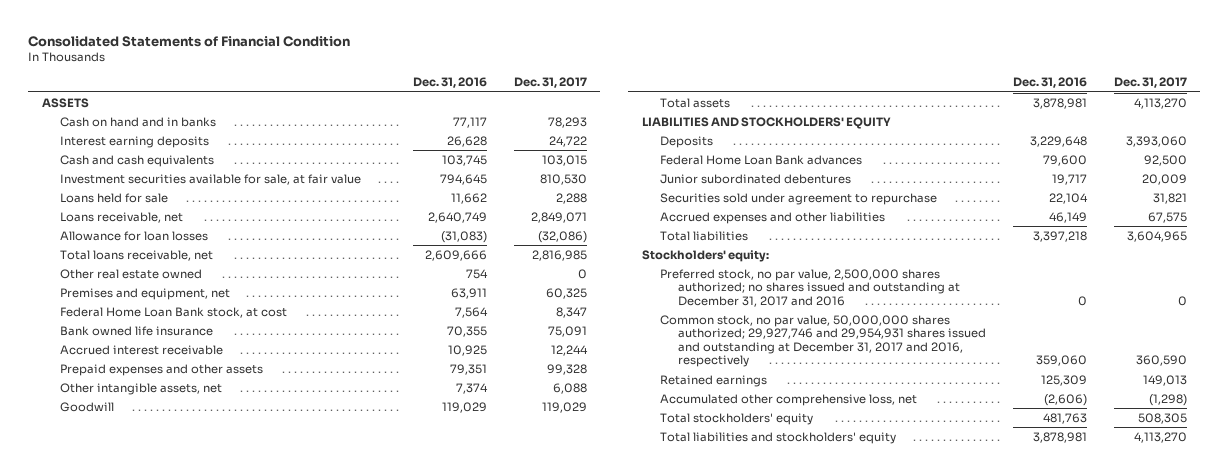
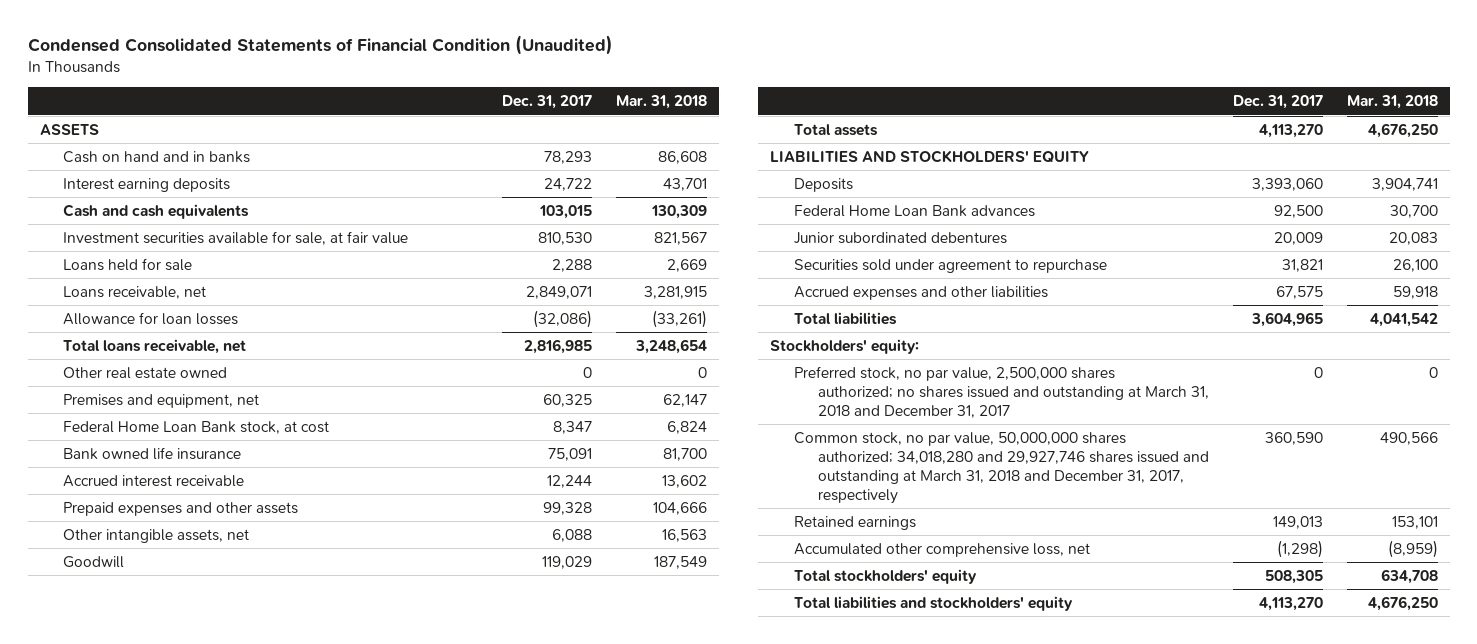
[28,35,351,47] Consolidated Statements of Financial Condition -> [27,35,613,56] Condensed Consolidated Statements of Financial Condition (Unaudited)
[412,77,487,89] Dec. 31, 2016 -> none
none -> [616,95,708,110] Mar. 31, 2018
[659,268,961,307] Preferred stock, no par value, 2,500,000 shares authorized; no shares issued and outstanding at December 31, 2017 and 2016 -> [793,365,1209,418] Preferred stock, no par value, 2,500,000 shares authorized; no shares issued and outstanding at March 31, 2018 and December 31, 2017
[659,314,987,368] Common stock, no par value, 50,000,000 shares authorized; 29,927,746 and 29,954,931 shares issued and outstanding at December 31, 2017 and 2016, respectively -> [793,431,1209,504] Common stock, no par value, 50,000,000 shares authorized; 34,018,280 and 29,927,746 shares issued and outstanding at March 31, 2018 and December 31, 2017, respectively

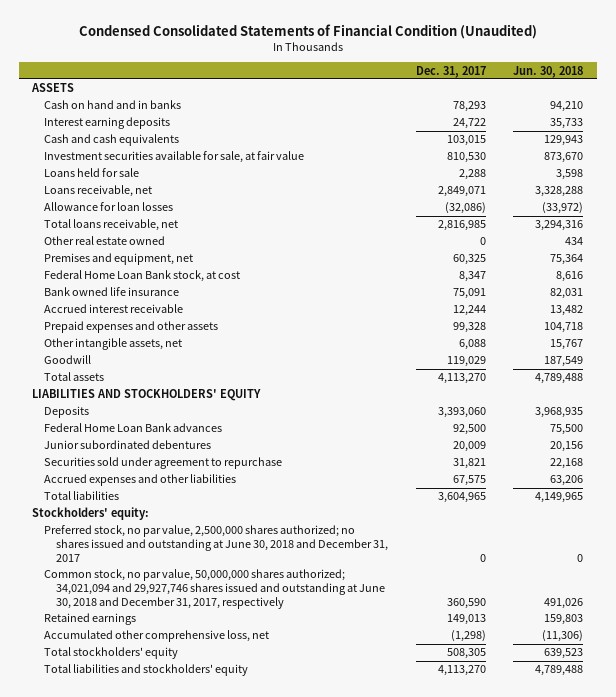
[616,95,708,110] Mar. 31, 2018 -> none
none -> [513,65,584,78] Jun. 30, 2018
[793,365,1209,418] Preferred stock, no par value, 2,500,000 shares authorized; no shares issued and outstanding at March 31, 2018 and December 31, 2017 -> [44,525,389,562] Preferred stock, no par value, 2,500,000 shares authorized; no shares issued and outstanding at June 30, 2018 and December 31, 2017
[793,431,1209,504] Common stock, no par value, 50,000,000 shares authorized; 34,018,280 and 29,927,746 shares issued and outstanding at March 31, 2018 and December 31, 2017, respectively -> [44,569,386,609] Common stock, no par value, 50,000,000 shares authorized; 34,021,094 and 29,927,746 shares issued and outstanding at June 30, 2018 and December 31, 2017, respectively

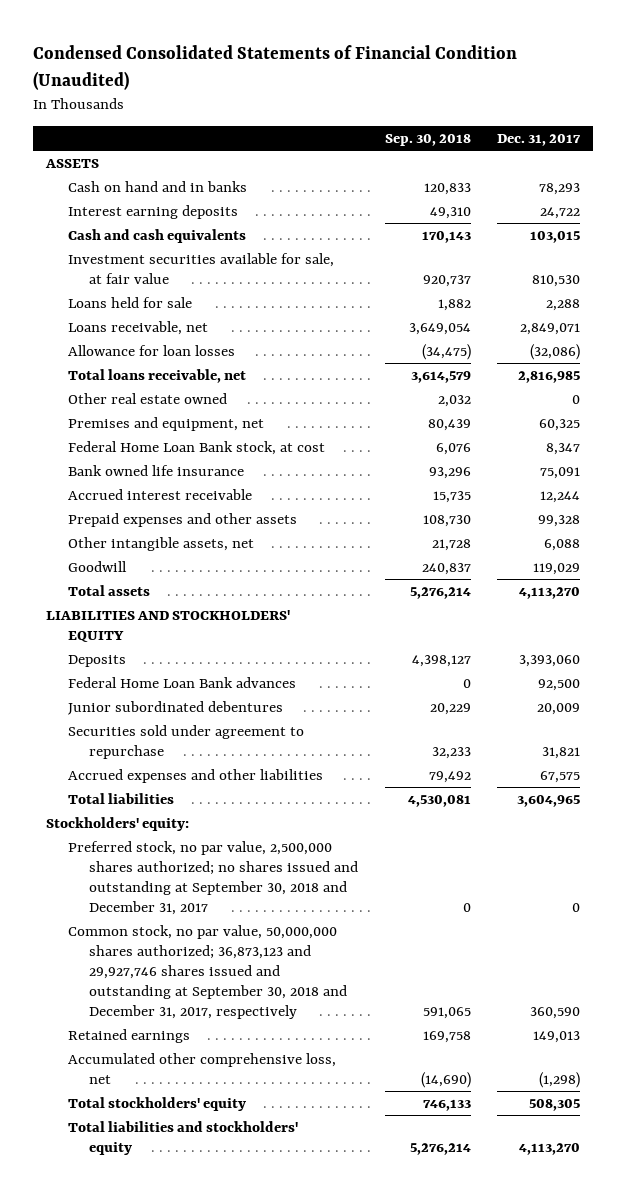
[513,65,584,78] Jun. 30, 2018 -> none
none -> [384,134,471,147] Sep. 30, 2018
[44,525,389,562] Preferred stock, no par value, 2,500,000 shares authorized; no shares issued and outstanding at June 30, 2018 and December 31, 2017 -> [67,840,359,915] Preferred stock, no par value, 2,500,000 shares authorized; no shares issued and outstanding at September 30, 2018 and December 31, 2017
[44,569,386,609] Common stock, no par value, 50,000,000 shares authorized; 34,021,094 and 29,927,746 shares issued and outstanding at June 30, 2018 and December 31, 2017, respectively -> [67,924,348,1019] Common stock, no par value, 50,000,000 shares authorized; 36,873,123 and 29,927,746 shares issued and outstanding at September 30, 2018 and December 31, 2017, respectively

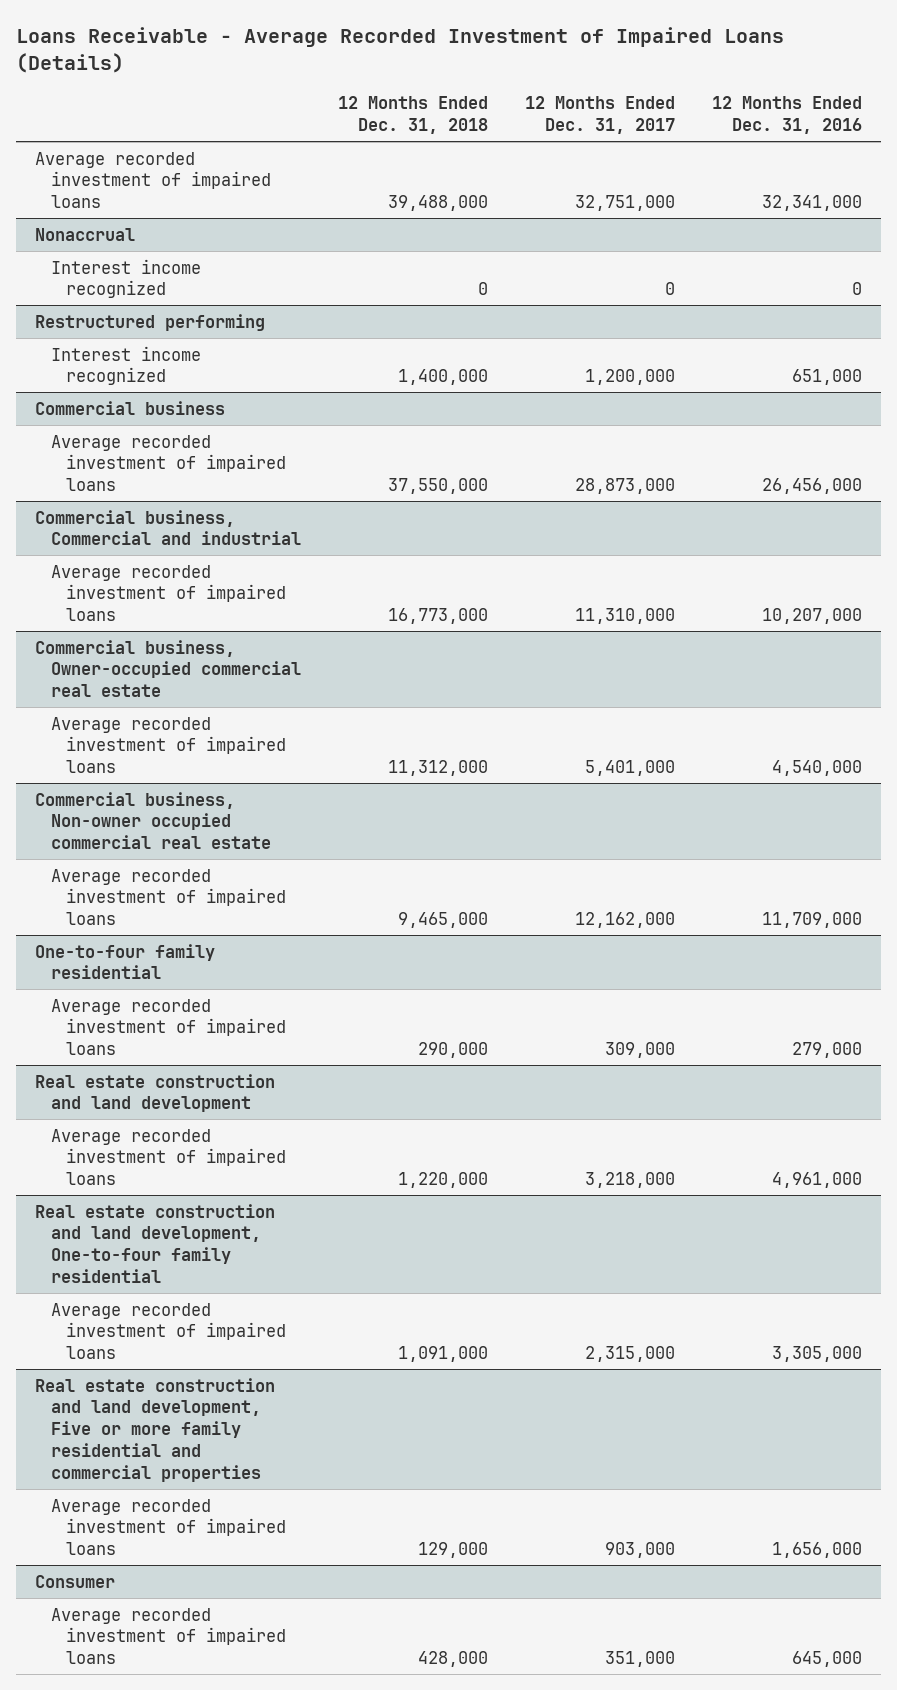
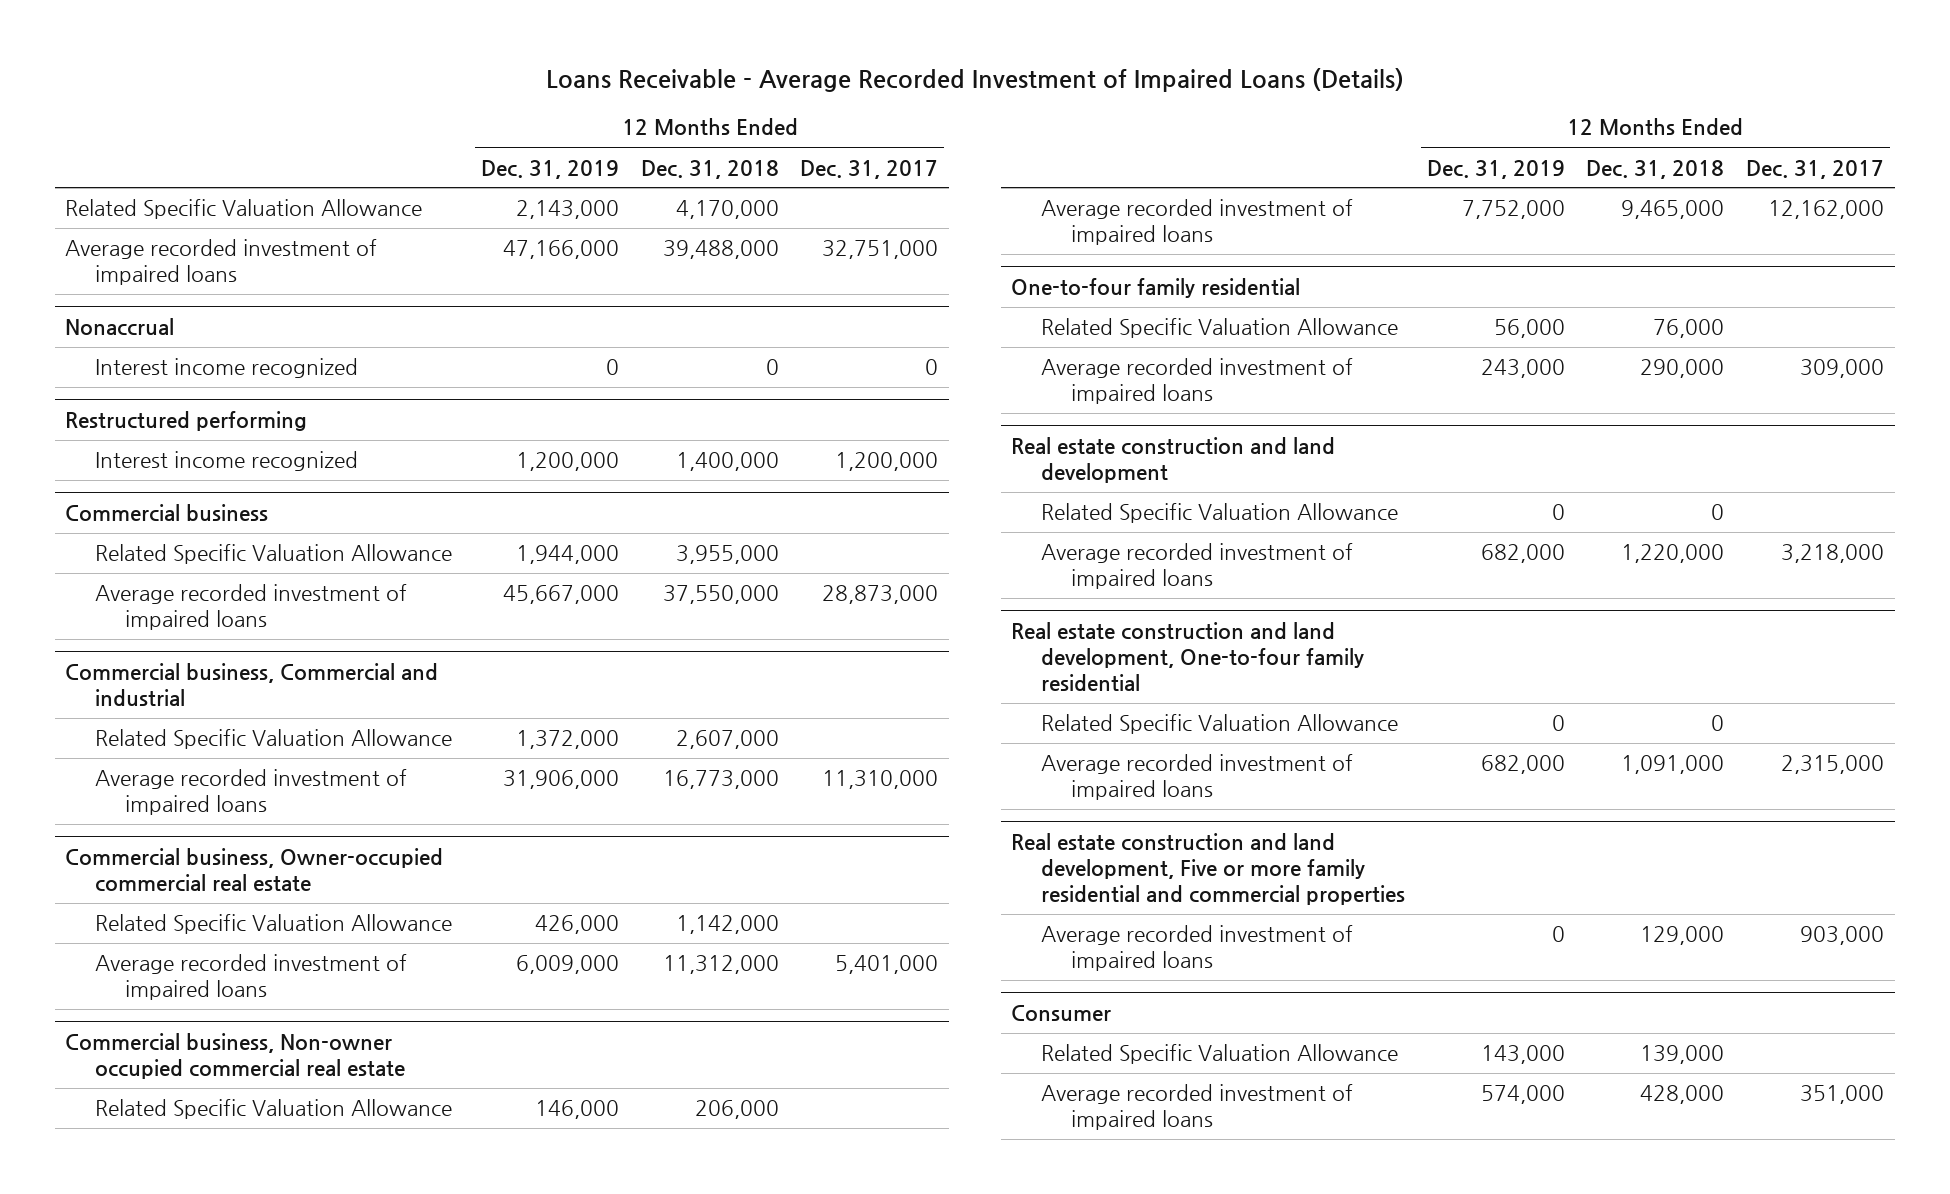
[712,96,863,135] 12 Months Ended Dec. 31, 2016 -> none
none -> [480,159,619,179] Dec. 31, 2019
none -> [65,199,423,220] Related Specific Valuation Allowance
none -> [95,544,453,565] Related Specific Valuation Allowance
none -> [95,729,453,750] Related Specific Valuation Allowance
none -> [95,914,453,935] Related Specific Valuation Allowance
none -> [95,1099,453,1120] Related Specific Valuation Allowance
none -> [1041,318,1399,339] Related Specific Valuation Allowance
none -> [1041,503,1399,524] Related Specific Valuation Allowance
none -> [1041,714,1399,735] Related Specific Valuation Allowance
none -> [1041,1044,1399,1065] Related Specific Valuation Allowance

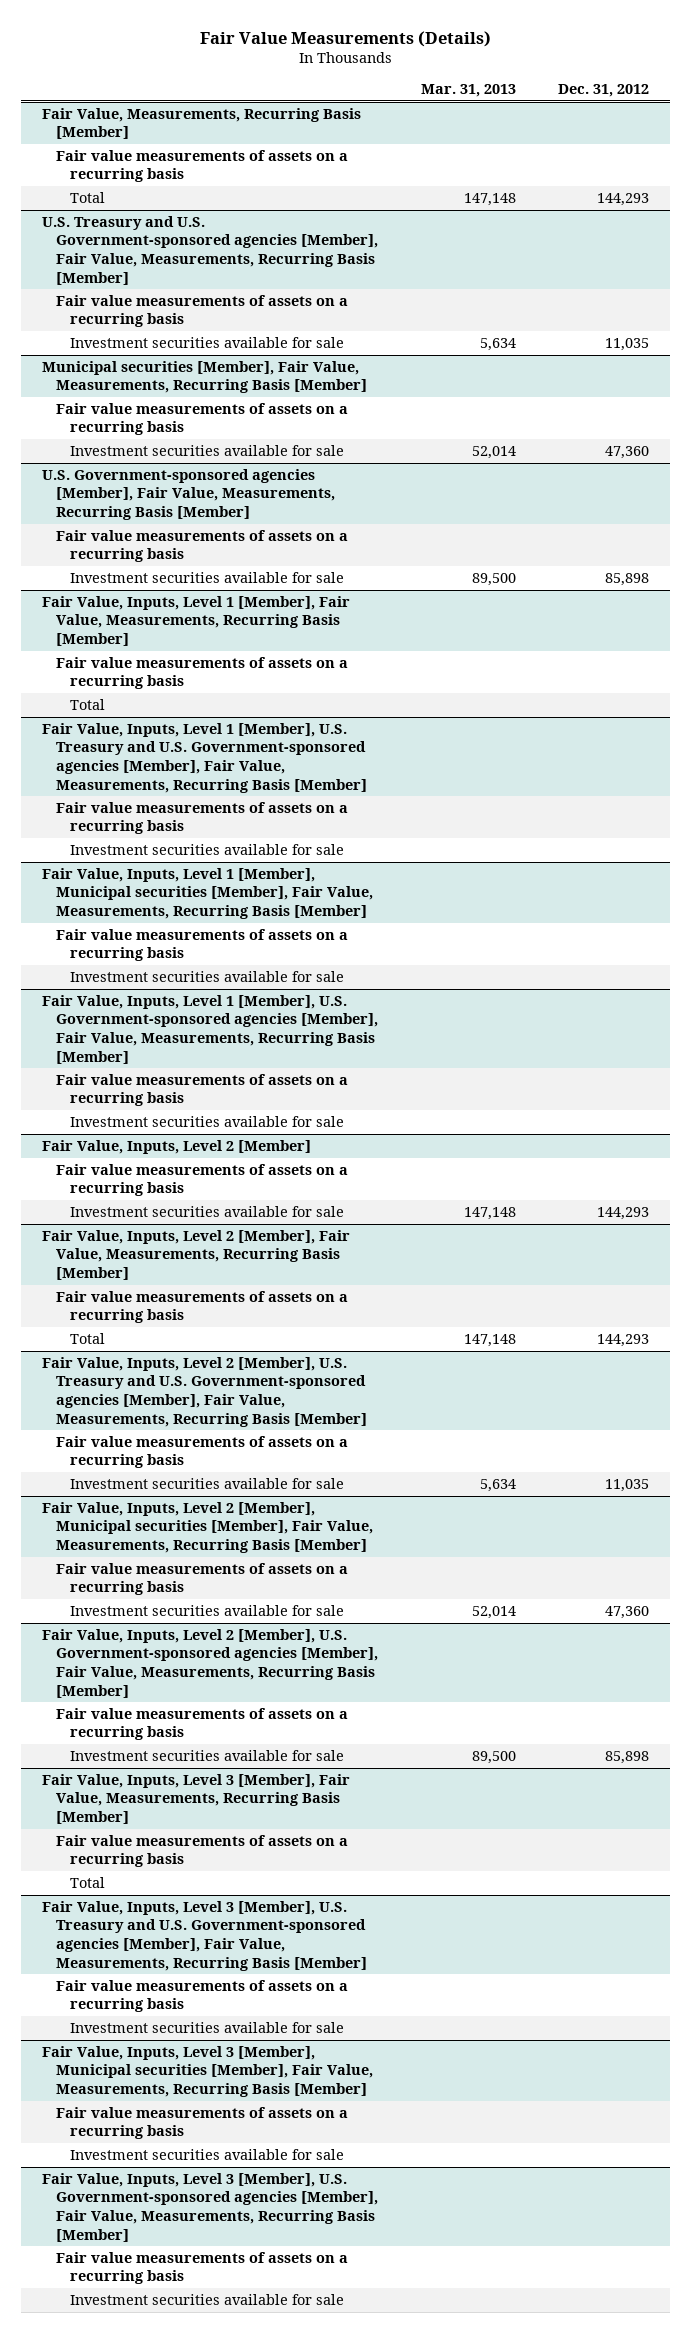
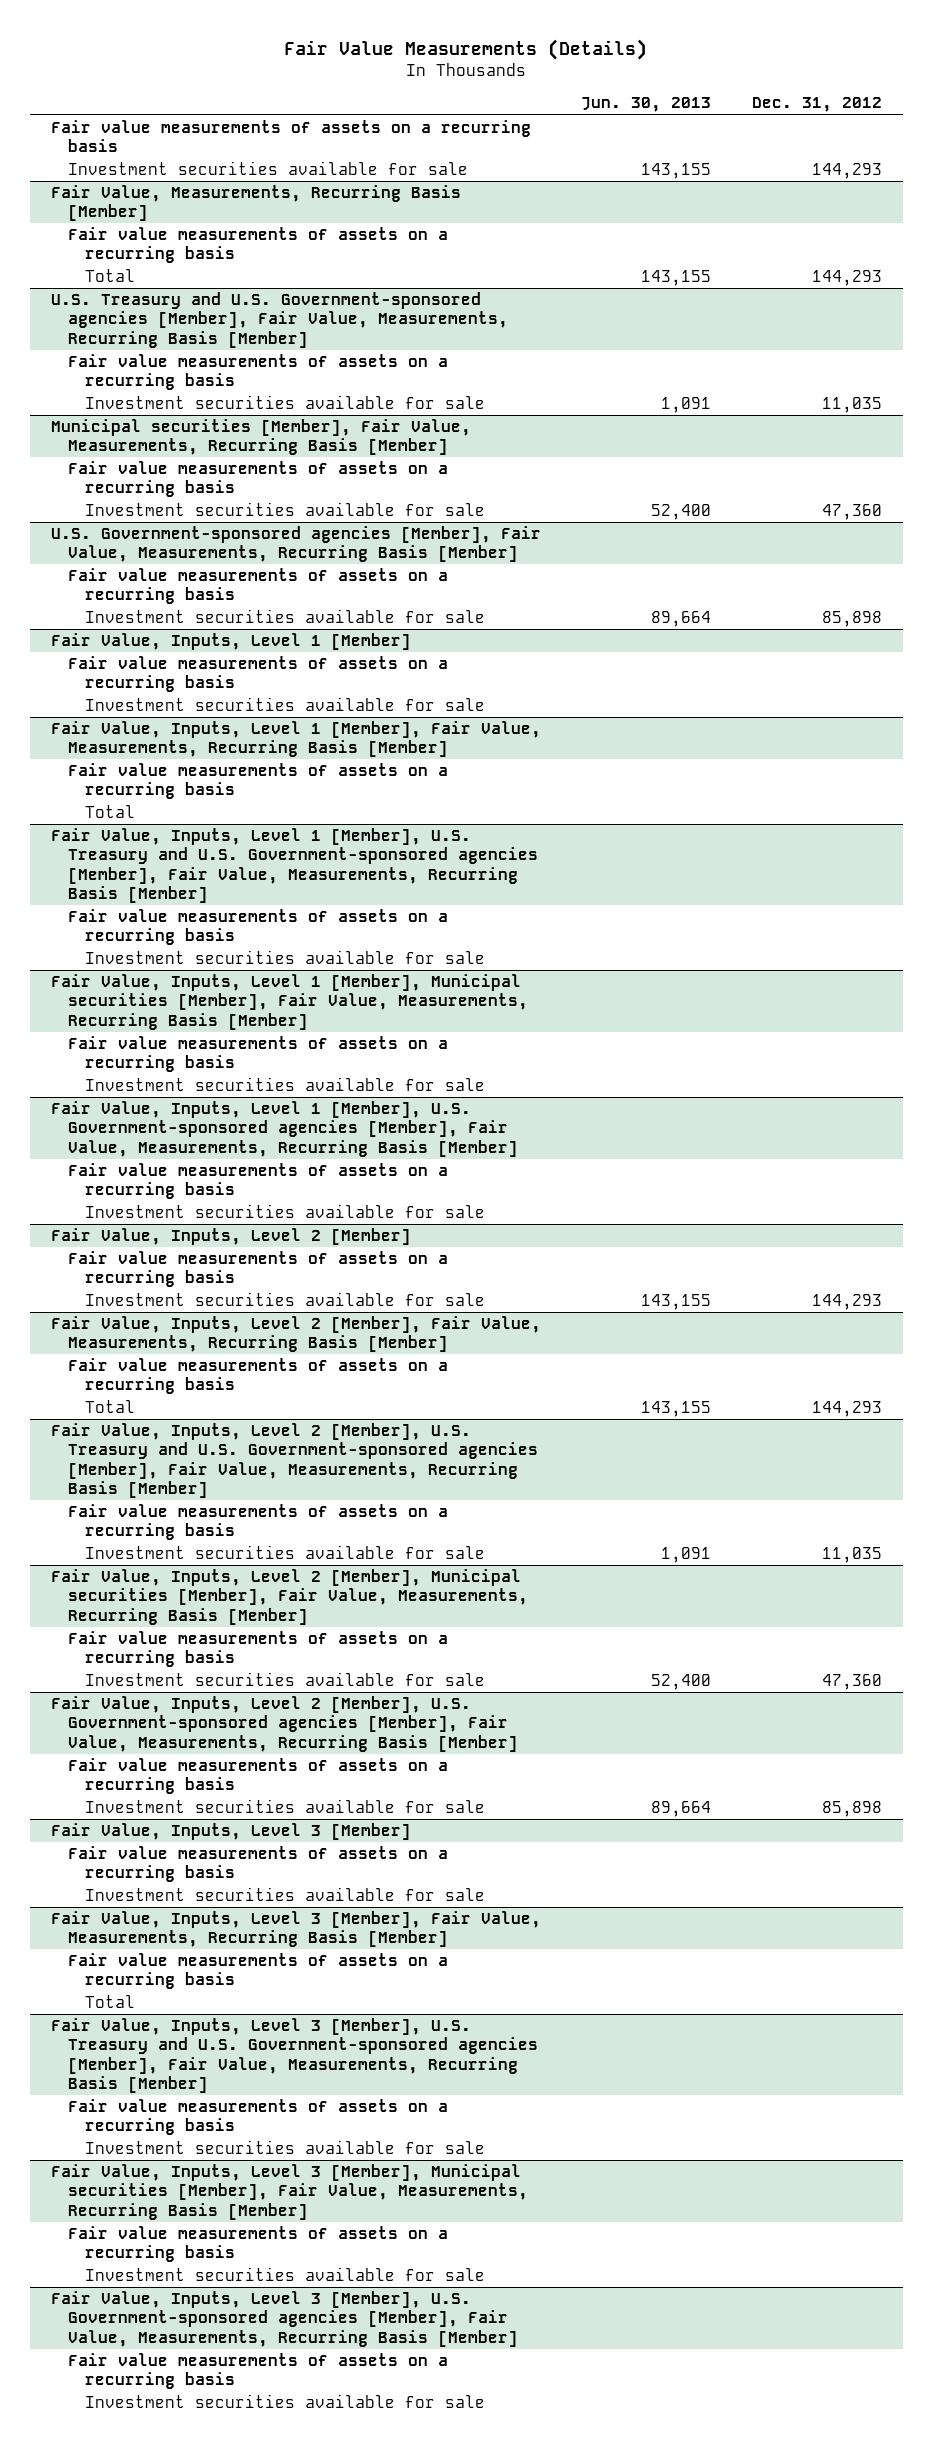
[420,84,516,98] Mar. 31, 2013 -> none
none -> [581,97,712,113] Jun. 30, 2013
none -> [50,120,531,153] Fair value measurements of assets on a recurring basis
none -> [67,161,468,176] Investment securities available for sale
none -> [50,633,411,651] Fair Value, Inputs, Level 1 [Member]
none -> [67,656,448,693] Fair value measurements of assets on a recurring basis
none -> [84,697,485,712] Investment securities available for sale
none -> [50,1823,411,1841] Fair Value, Inputs, Level 3 [Member]
none -> [67,1846,448,1883] Fair value measurements of assets on a recurring basis
none -> [84,1887,485,1902] Investment securities available for sale

